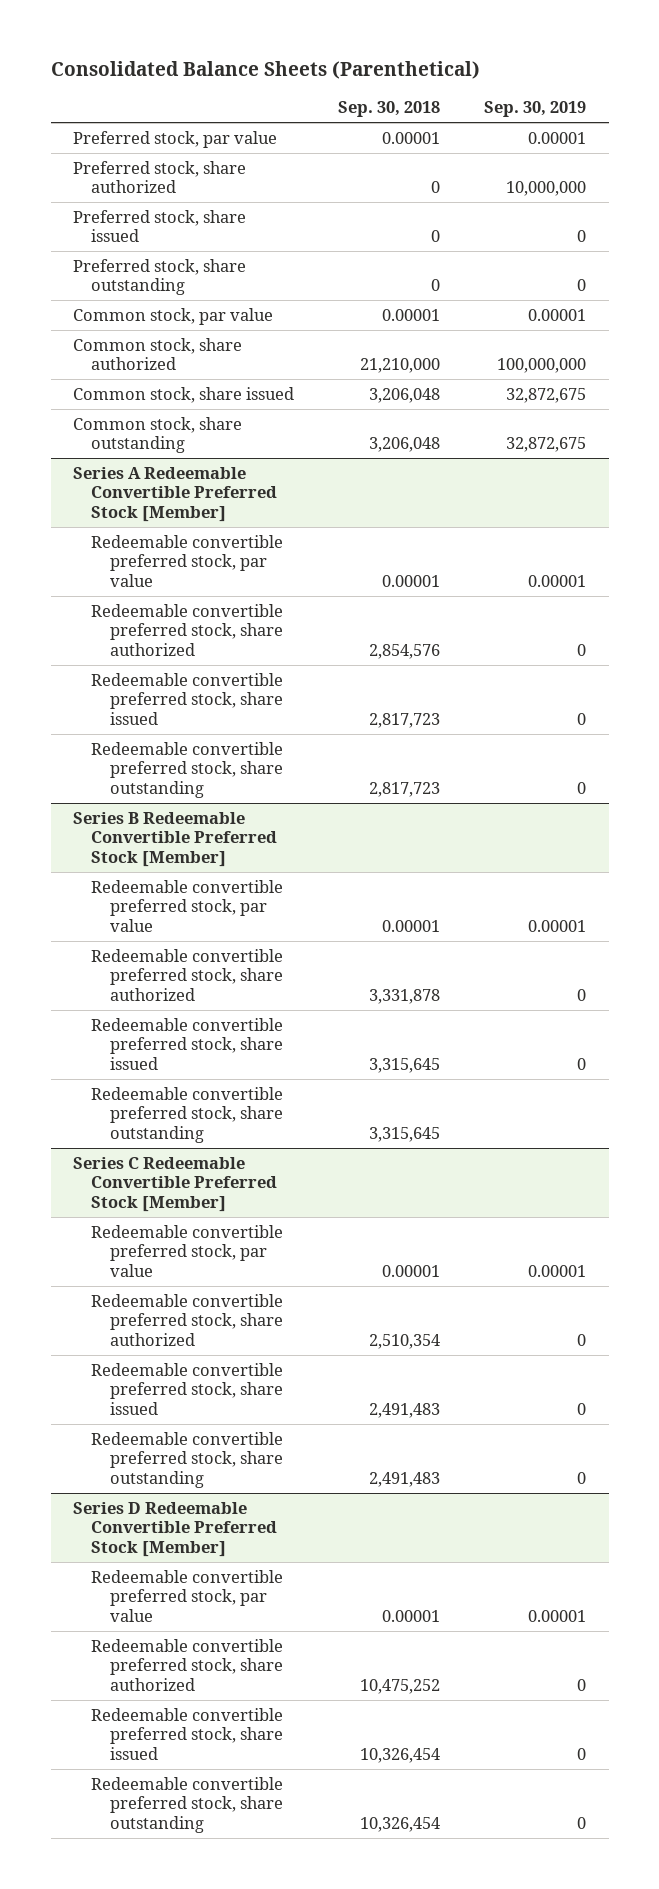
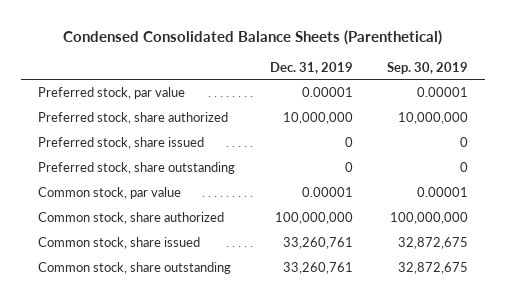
[50,61,480,80] Consolidated Balance Sheets (Parenthetical) -> [63,29,443,45] Condensed Consolidated Balance Sheets (Parenthetical)
[338,101,441,118] Sep. 30, 2018 -> none
none -> [269,61,353,74] Dec. 31, 2019
[72,466,278,523] Series A Redeemable Convertible Preferred Stock [Member] -> none
[91,534,284,588] Redeemable convertible preferred stock, par value -> none
[91,603,284,657] Redeemable convertible preferred stock, share authorized -> none
[91,672,284,726] Redeemable convertible preferred stock, share issued -> none
[91,741,284,799] Redeemable convertible preferred stock, share outstanding -> none
[72,811,278,868] Series B Redeemable Convertible Preferred Stock [Member] -> none
[91,879,284,933] Redeemable convertible preferred stock, par value -> none
[91,948,284,1002] Redeemable convertible preferred stock, share authorized -> none
[91,1017,284,1071] Redeemable convertible preferred stock, share issued -> none
[91,1086,284,1144] Redeemable convertible preferred stock, share outstanding -> none
[72,1156,278,1213] Series C Redeemable Convertible Preferred Stock [Member] -> none
[91,1224,284,1278] Redeemable convertible preferred stock, par value -> none
[91,1293,284,1347] Redeemable convertible preferred stock, share authorized -> none
[91,1362,284,1416] Redeemable convertible preferred stock, share issued -> none
[91,1431,284,1489] Redeemable convertible preferred stock, share outstanding -> none
[72,1501,278,1558] Series D Redeemable Convertible Preferred Stock [Member] -> none
[91,1569,284,1623] Redeemable convertible preferred stock, par value -> none
[91,1638,284,1692] Redeemable convertible preferred stock, share authorized -> none
[91,1707,284,1761] Redeemable convertible preferred stock, share issued -> none
[91,1776,284,1834] Redeemable convertible preferred stock, share outstanding -> none

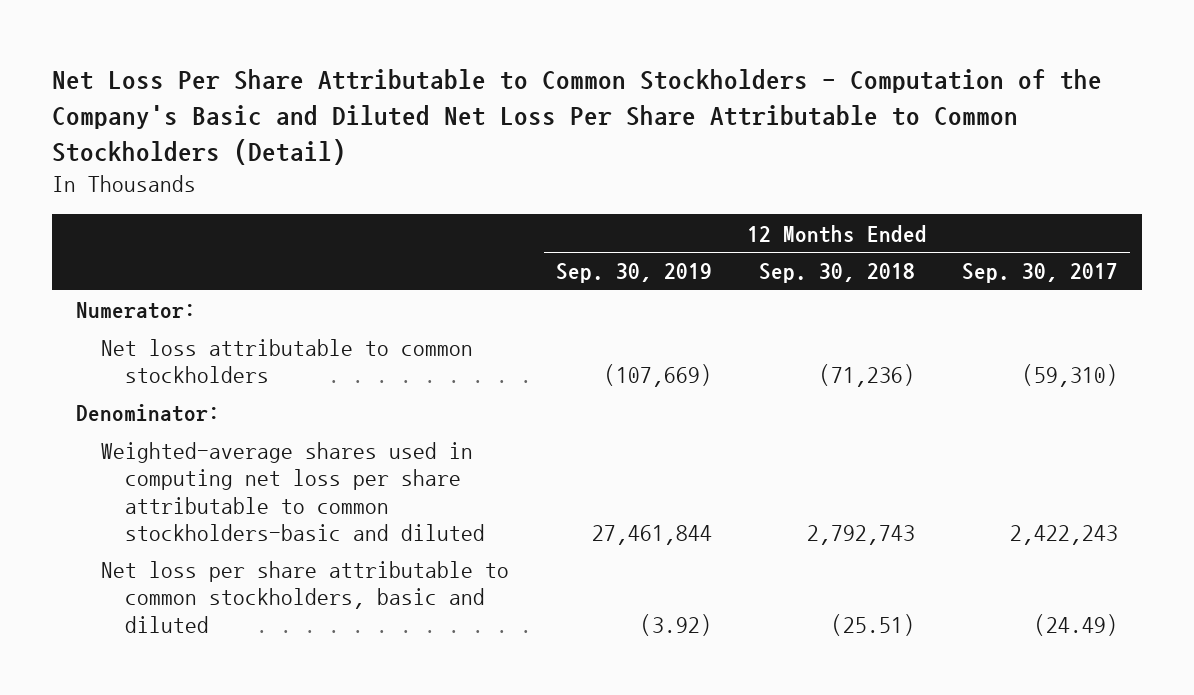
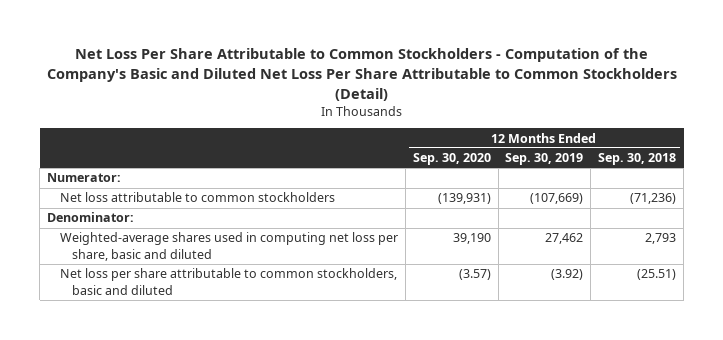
[962,263,1119,284] Sep. 30, 2017 -> none
none -> [412,153,491,166] Sep. 30, 2020
[100,442,486,541] Weighted-average shares used in computing net loss per share attributable to common stockholders-basic and diluted -> [59,232,398,261] Weighted-average shares used in computing net loss per share, basic and diluted
[591,524,712,545] 27,461,844 -> [545,233,584,245] 27,462
[806,524,915,545] 2,792,743 -> [645,233,677,245] 2,793

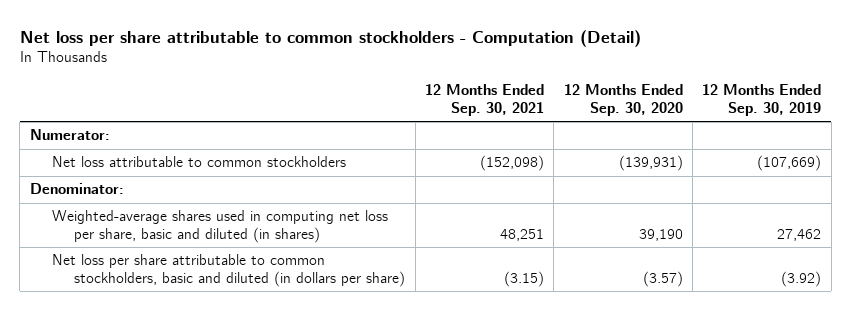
[46,48,677,101] Net Loss Per Share Attributable to Common Stockholders - Computation of the Company's Basic and Diluted Net Loss Per Share Attributable to Common Stockholders (Detail) -> [19,29,641,47] Net loss per share attributable to common stockholders - Computation (Detail)
[598,153,677,166] Sep. 30, 2018 -> none
none -> [425,84,545,116] 12 Months Ended Sep. 30, 2021
[59,232,398,261] Weighted-average shares used in computing net loss per share, basic and diluted -> [52,210,389,243] Weighted-average shares used in computing net loss per share, basic and diluted (in shares)
[59,268,397,295] Net loss per share attributable to common stockholders, basic and diluted -> [52,254,406,287] Net loss per share attributable to common stockholders, basic and diluted (in dollars per share)

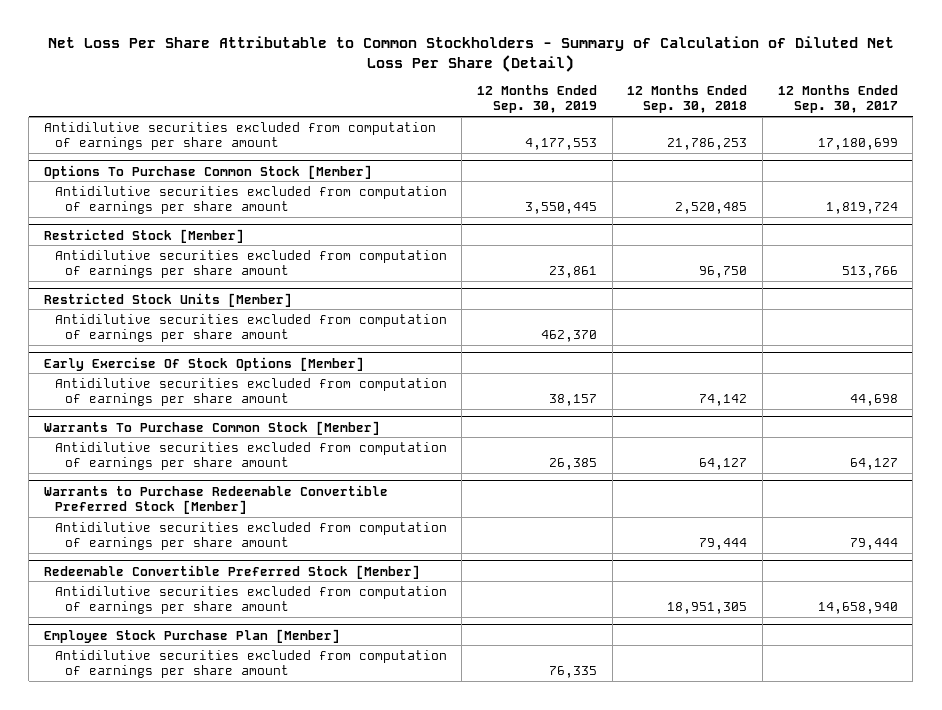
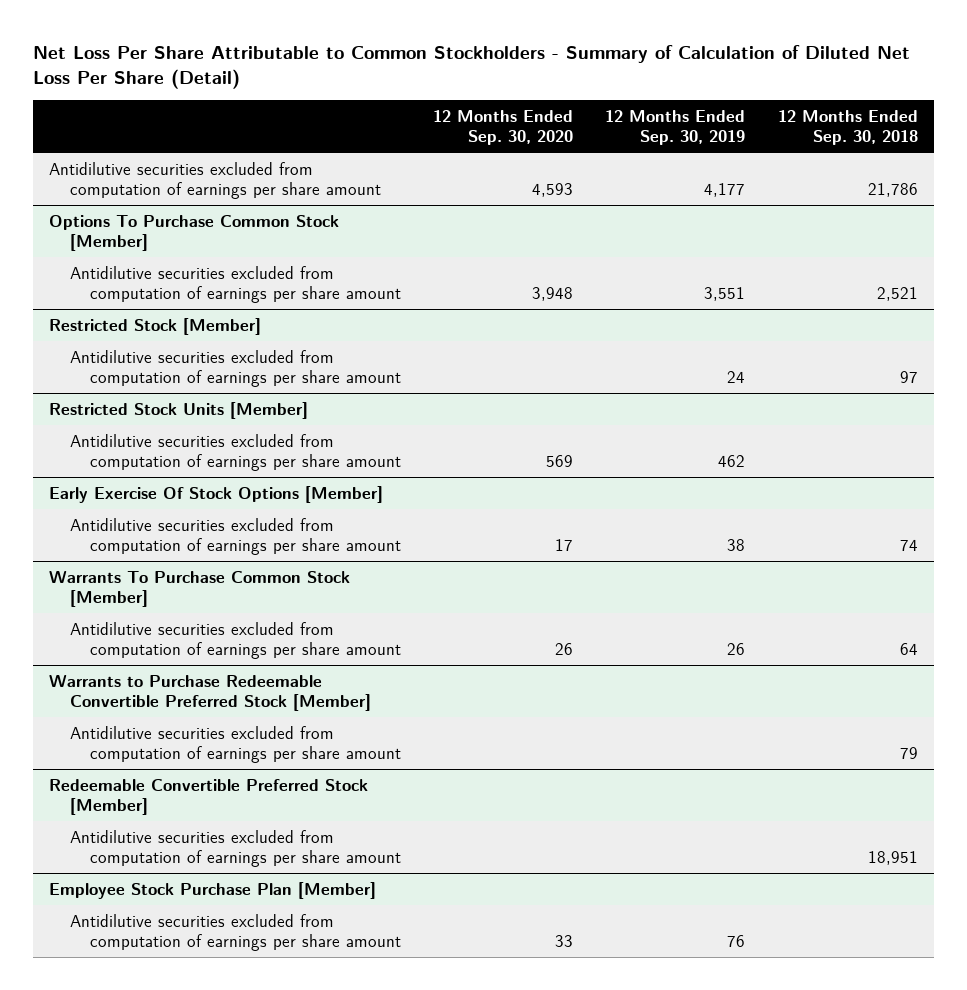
[777,84,898,114] 12 Months Ended Sep. 30, 2017 -> none
none -> [433,110,574,146] 12 Months Ended Sep. 30, 2020
[524,138,597,151] 4,177,553 -> [704,182,746,197] 4,177
[667,138,748,151] 21,786,253 -> [867,182,918,197] 21,786
[524,202,597,215] 3,550,445 -> [704,286,746,301] 3,551
[675,202,748,215] 2,520,485 -> [876,286,918,301] 2,521
[548,266,597,279] 23,861 -> [727,370,746,383] 24
[699,266,748,279] 96,750 -> [899,370,918,383] 97
[540,330,597,343] 462,370 -> [718,454,746,467] 462
[548,394,597,407] 38,157 -> [727,538,746,551] 38
[699,394,748,407] 74,142 -> [899,538,918,551] 74
[548,458,597,471] 26,385 -> [727,642,746,655] 26
[699,458,748,471] 64,127 -> [899,642,918,655] 64
[699,538,748,551] 79,444 -> [899,746,918,759] 79
[667,602,748,615] 18,951,305 -> [867,850,918,865] 18,951
[548,666,597,679] 76,335 -> [727,934,746,947] 76

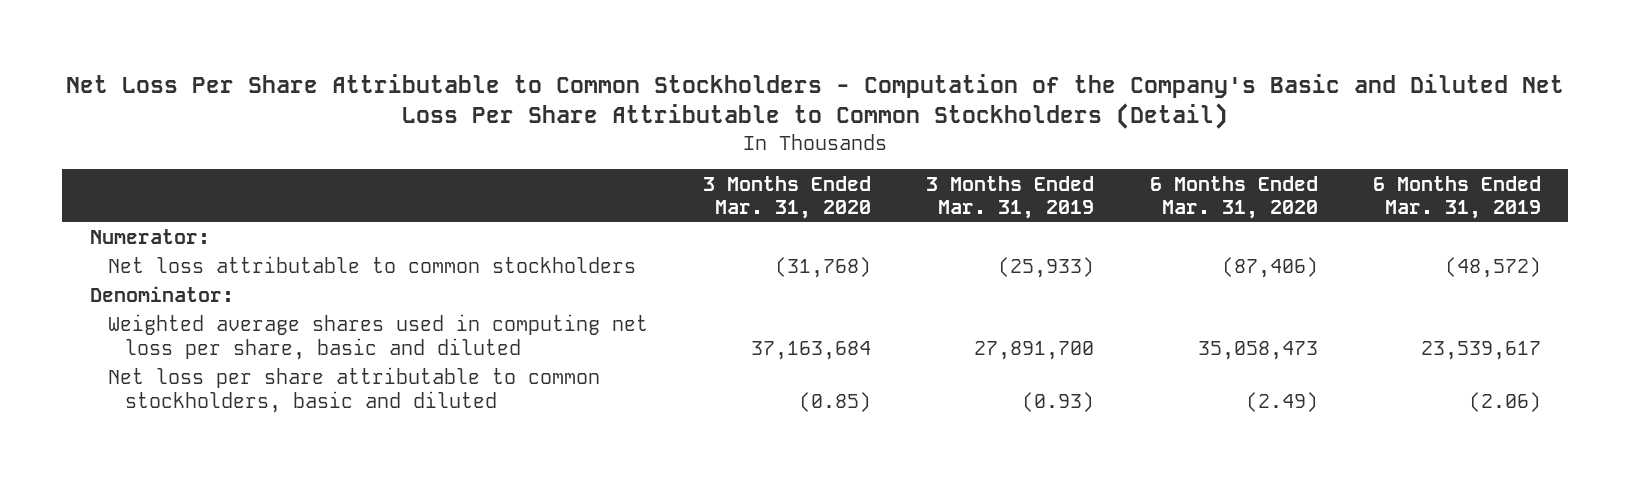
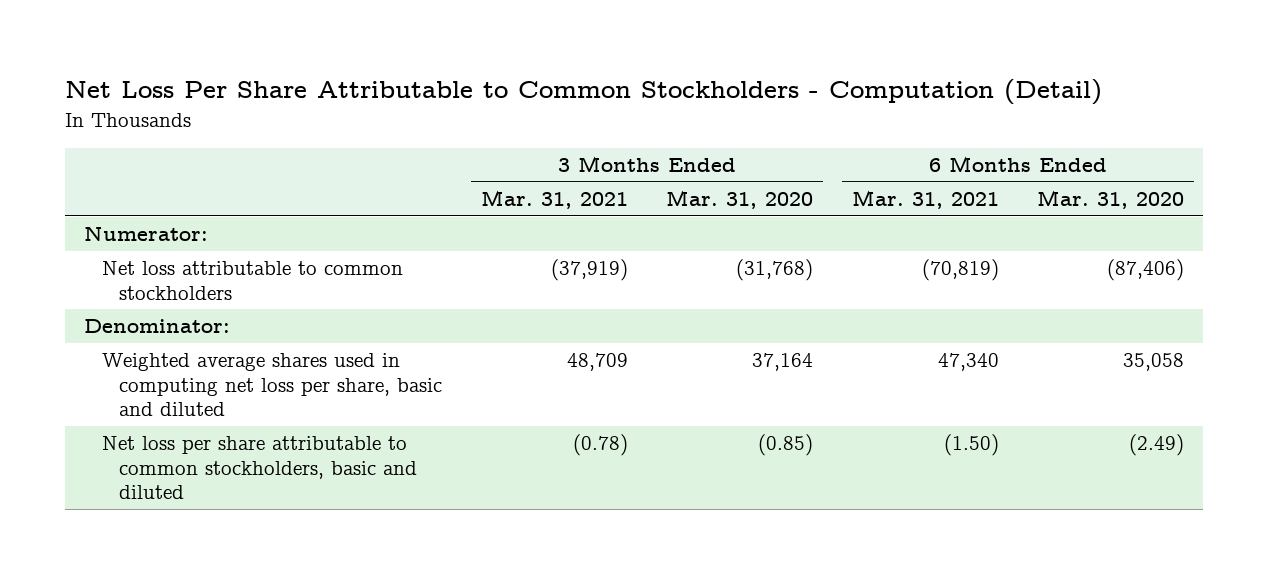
[66,73,1565,130] Net Loss Per Share Attributable to Common Stockholders - Computation of the Company's Basic and Diluted Net Loss Per Share Attributable to Common Stockholders (Detail) -> [65,79,1103,106] Net Loss Per Share Attributable to Common Stockholders - Computation (Detail)
[926,175,1095,220] 3 Months Ended Mar. 31, 2019 -> none
[1372,175,1541,220] 6 Months Ended Mar. 31, 2019 -> none
none -> [480,189,628,209] Mar. 31, 2021
none -> [851,189,999,209] Mar. 31, 2021
[750,340,871,360] 37,163,684 -> [752,353,814,372] 37,164
[1197,340,1318,360] 35,058,473 -> [1123,353,1185,372] 35,058

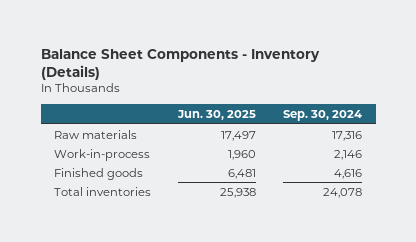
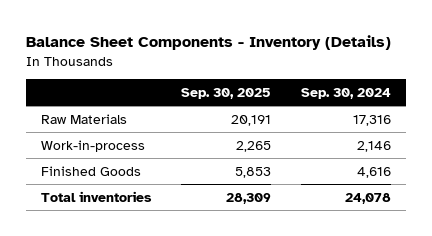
[177,109,257,120] Jun. 30, 2025 -> none
none -> [181,87,272,99] Sep. 30, 2025
[54,129,138,139] Raw materials -> [41,113,128,124] Raw Materials
[54,167,144,180] Finished goods -> [41,165,142,176] Finished Goods

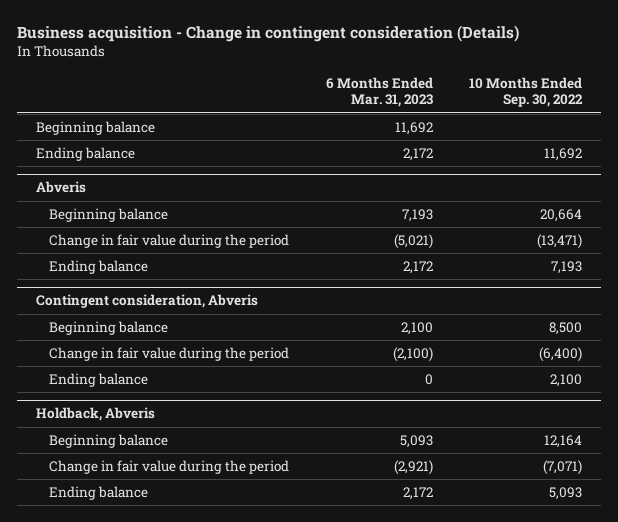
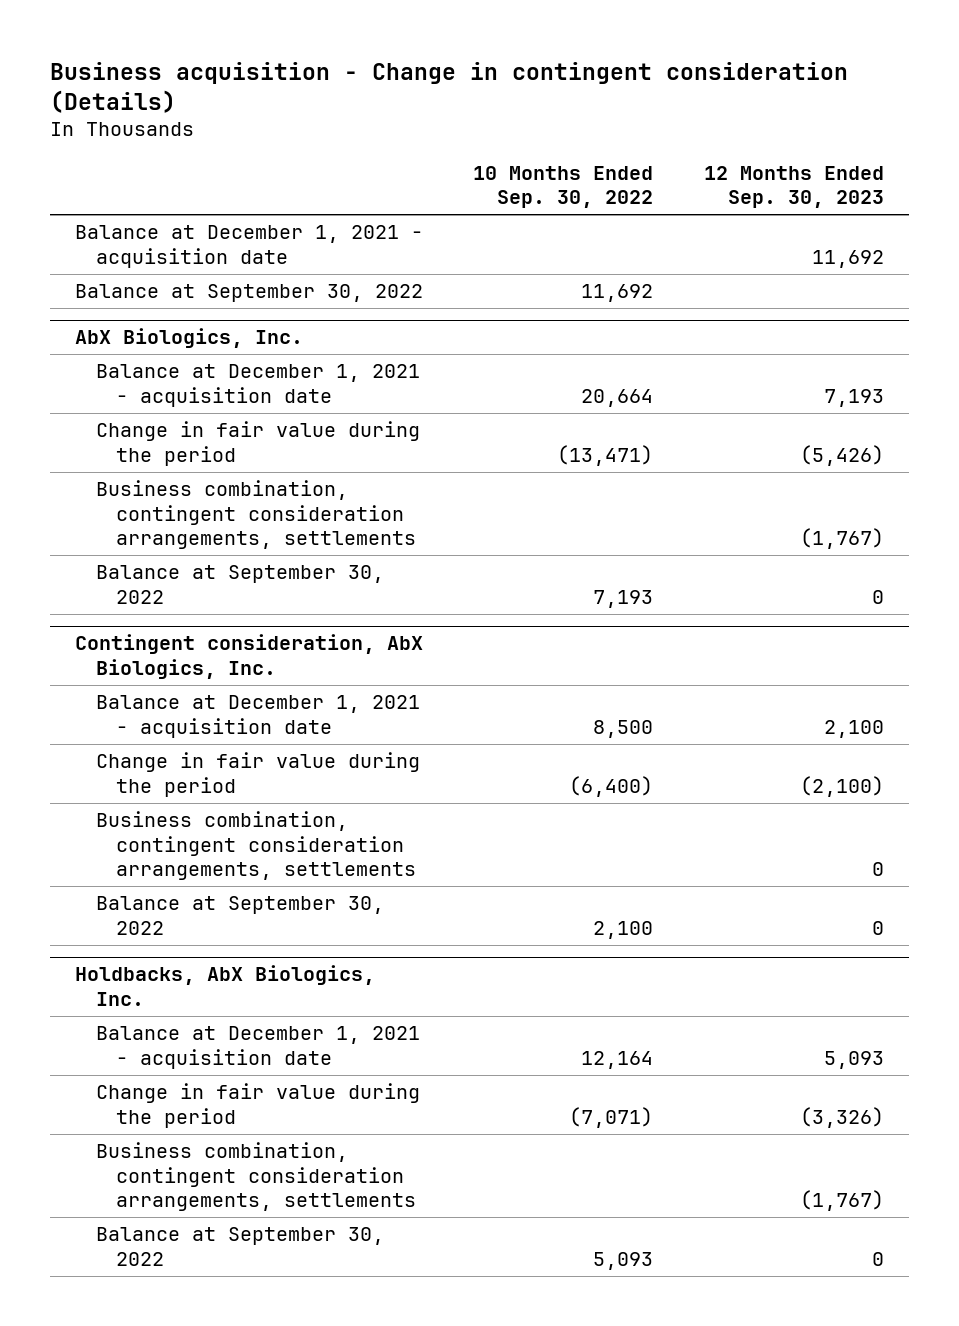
[325,76,433,108] 6 Months Ended Mar. 31, 2023 -> none
none -> [703,165,884,209] 12 Months Ended Sep. 30, 2023
[35,121,155,136] Beginning balance -> [75,225,424,268] Balance at December 1, 2021 - acquisition date
[35,147,135,162] Ending balance -> [75,284,424,303] Balance at September 30, 2022
[35,181,86,194] Abveris -> [75,328,304,349] AbX Biologics, Inc.
[49,208,169,223] Beginning balance -> [95,364,420,407] Balance at December 1, 2021 - acquisition date
[35,294,258,309] Contingent consideration, Abveris -> none
none -> [95,480,417,550] Business combination, contingent consideration arrangements, settlements
[49,260,149,275] Ending balance -> [95,565,384,604] Balance at September 30, 2022
none -> [75,634,424,679] Contingent consideration, AbX Biologics, Inc.
[49,321,169,336] Beginning balance -> [95,695,420,738] Balance at December 1, 2021 - acquisition date
[35,407,155,422] Holdback, Abveris -> none
none -> [95,811,417,881] Business combination, contingent consideration arrangements, settlements
[49,373,149,388] Ending balance -> [95,896,384,935] Balance at September 30, 2022
none -> [75,965,376,1006] Holdbacks, AbX Biologics, Inc.
[49,434,169,449] Beginning balance -> [95,1026,420,1069] Balance at December 1, 2021 - acquisition date
none -> [95,1142,417,1212] Business combination, contingent consideration arrangements, settlements
[49,486,149,501] Ending balance -> [95,1227,384,1266] Balance at September 30, 2022

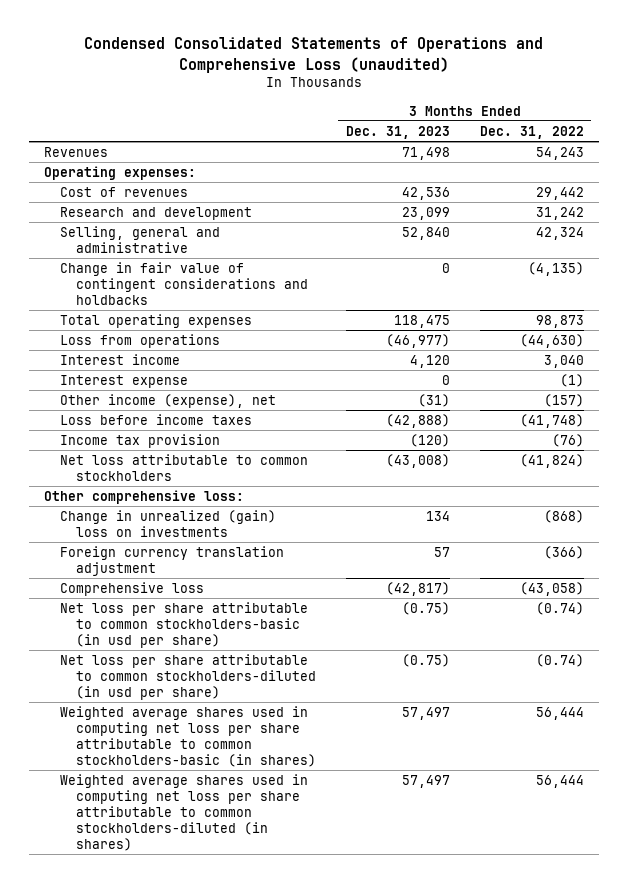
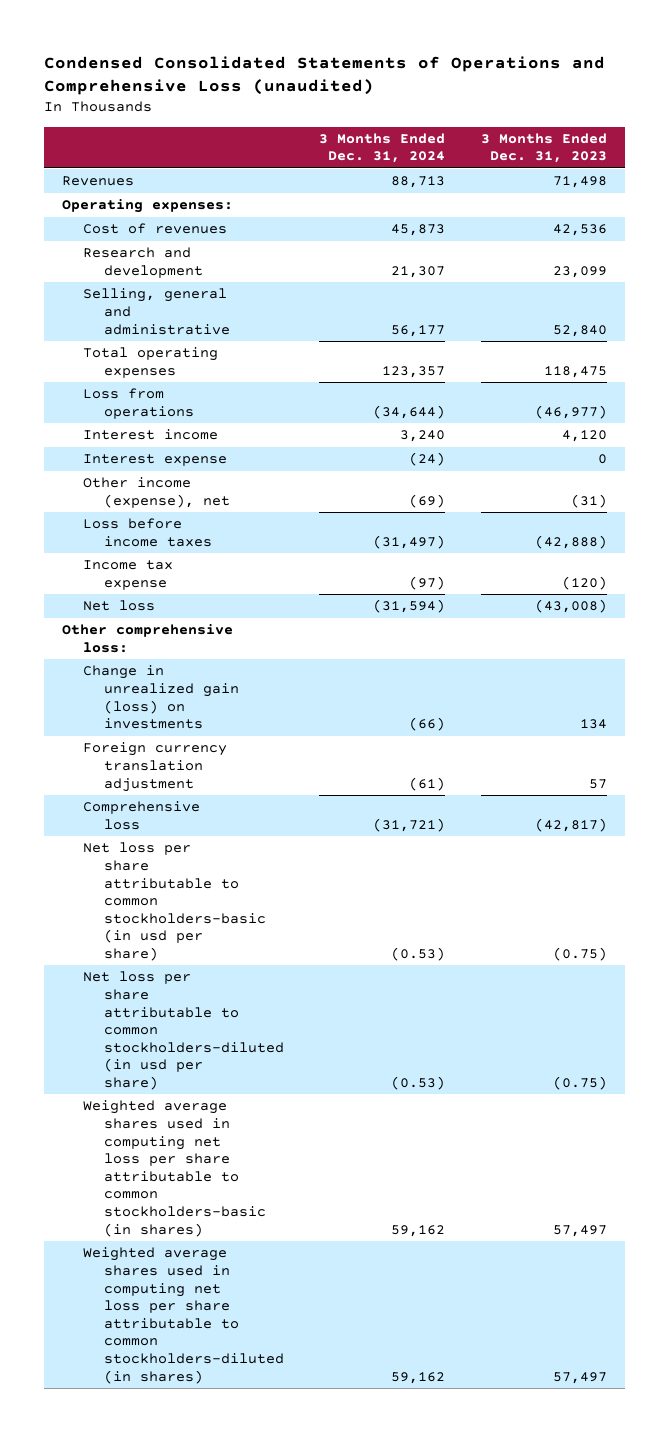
[479,125,584,139] Dec. 31, 2022 -> none
none -> [319,132,446,164] 3 Months Ended Dec. 31, 2024
[59,261,308,305] Change in fair value of contingent considerations and holdbacks -> none
[59,433,220,448] Income tax provision -> [82,560,173,590] Income tax expense
[59,453,308,481] Net loss attributable to common stockholders -> [82,600,155,612] Net loss
[59,509,276,537] Change in unrealized (gain) loss on investments -> [82,665,239,730] Change in unrealized gain (loss) on investments

